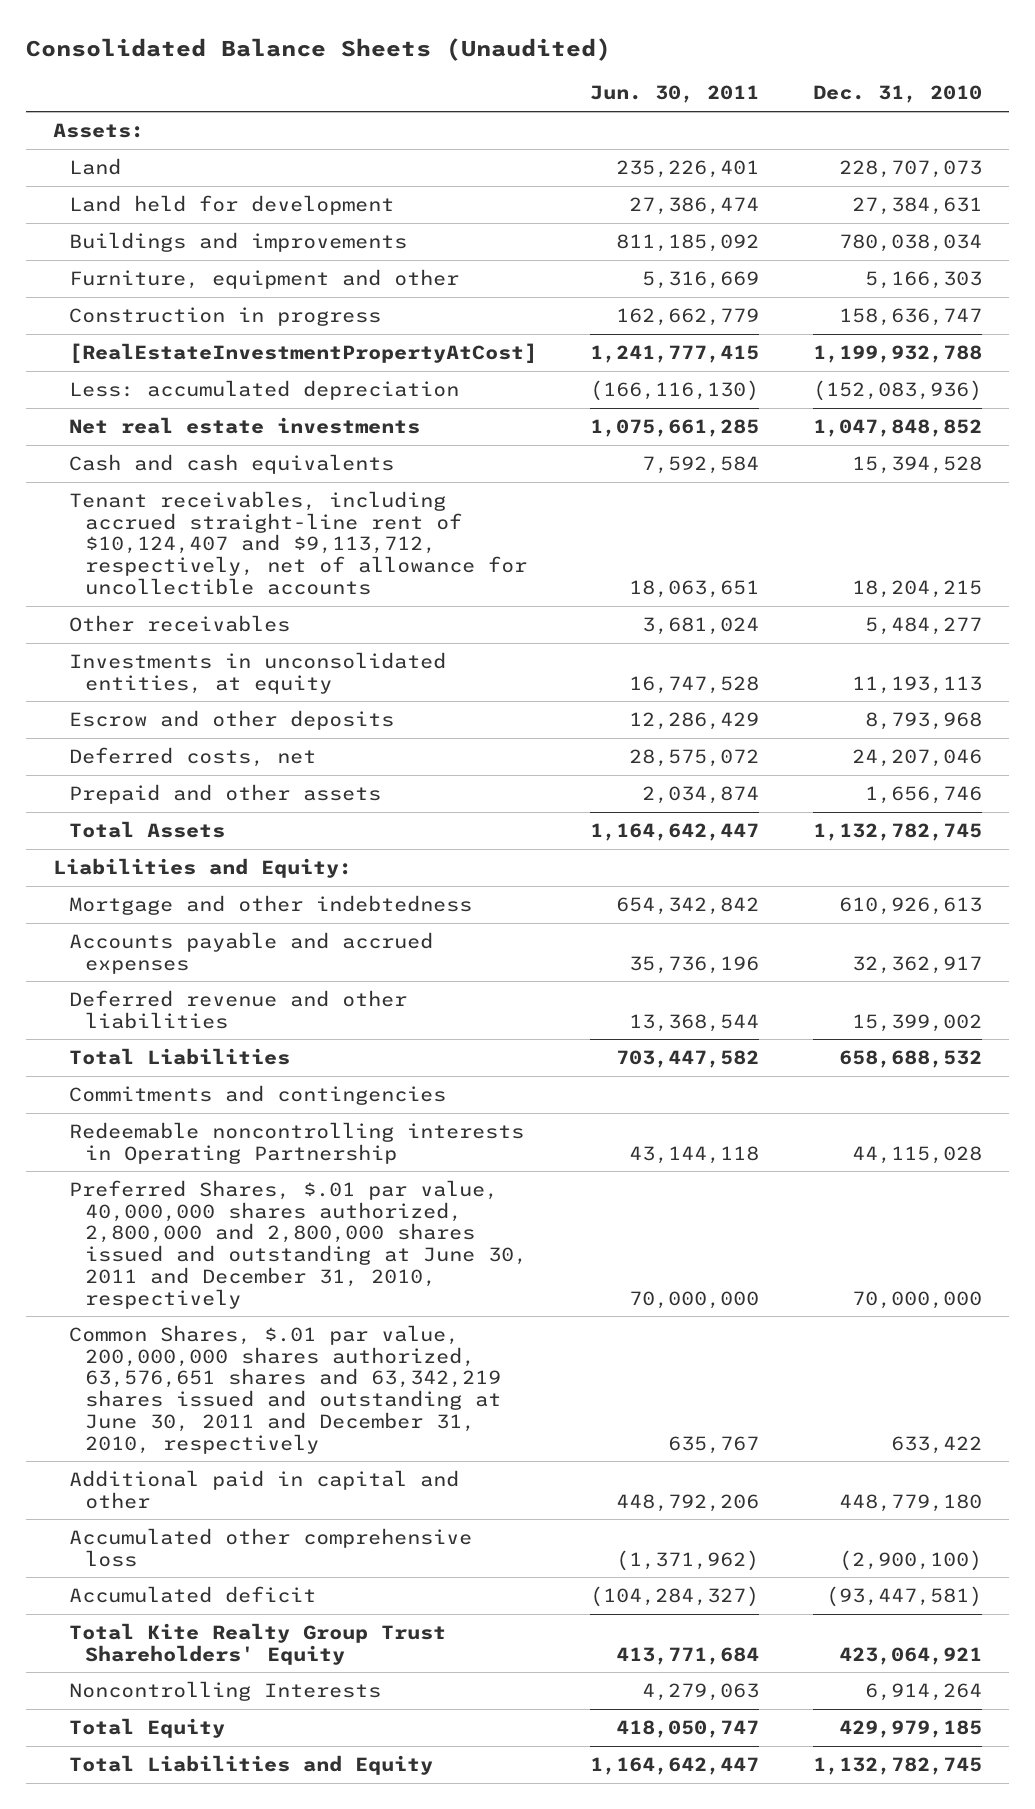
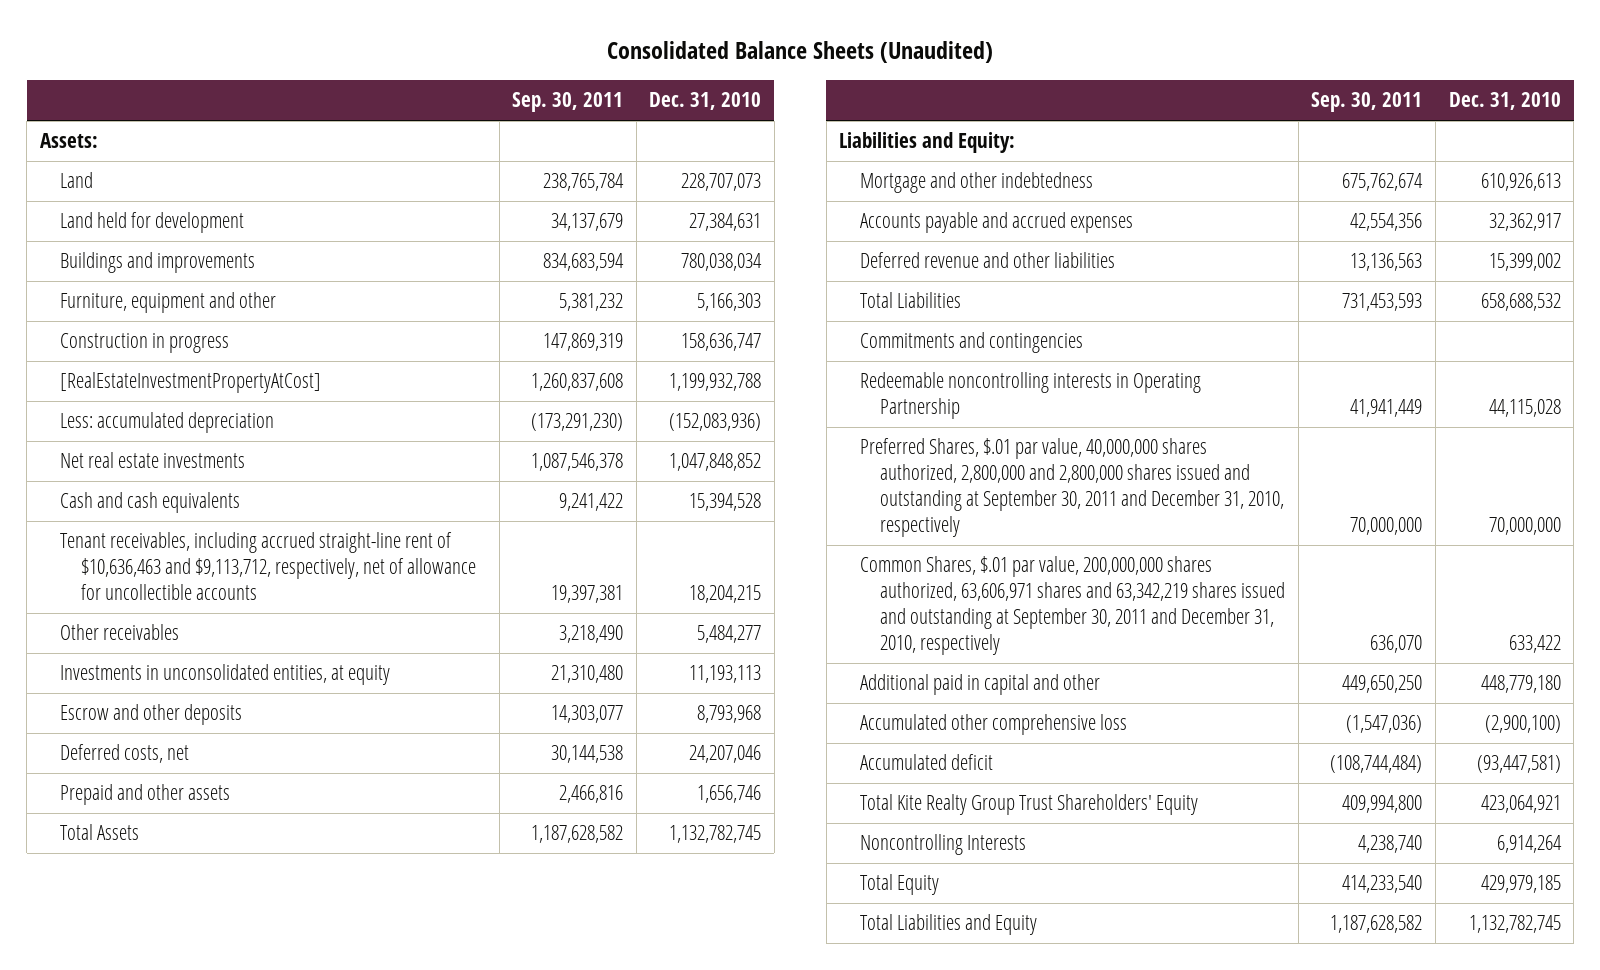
[590,85,760,104] Jun. 30, 2011 -> none
none -> [512,92,624,113] Sep. 30, 2011
[68,490,527,595] Tenant receivables, including accrued straight-line rent of $10,124,407 and $9,113,712, respectively, net of allowance for uncollectible accounts -> [60,532,477,601] Tenant receivables, including accrued straight-line rent of $10,636,463 and $9,113,712, respectively, net of allowance for uncollectible accounts
[68,1179,527,1309] Preferred Shares, $.01 par value, 40,000,000 shares authorized, 2,800,000 and 2,800,000 shares issued and outstanding at June 30, 2011 and December 31, 2010, respectively -> [859,438,1285,537] Preferred Shares, $.01 par value, 40,000,000 shares authorized, 2,800,000 and 2,800,000 shares issued and outstanding at September 30, 2011 and December 31, 2010, respectively
[68,1324,501,1454] Common Shares, $.01 par value, 200,000,000 shares authorized, 63,576,651 shares and 63,342,219 shares issued and outstanding at June 30, 2011 and December 31, 2010, respectively -> [859,556,1286,655] Common Shares, $.01 par value, 200,000,000 shares authorized, 63,606,971 shares and 63,342,219 shares issued and outstanding at September 30, 2011 and December 31, 2010, respectively

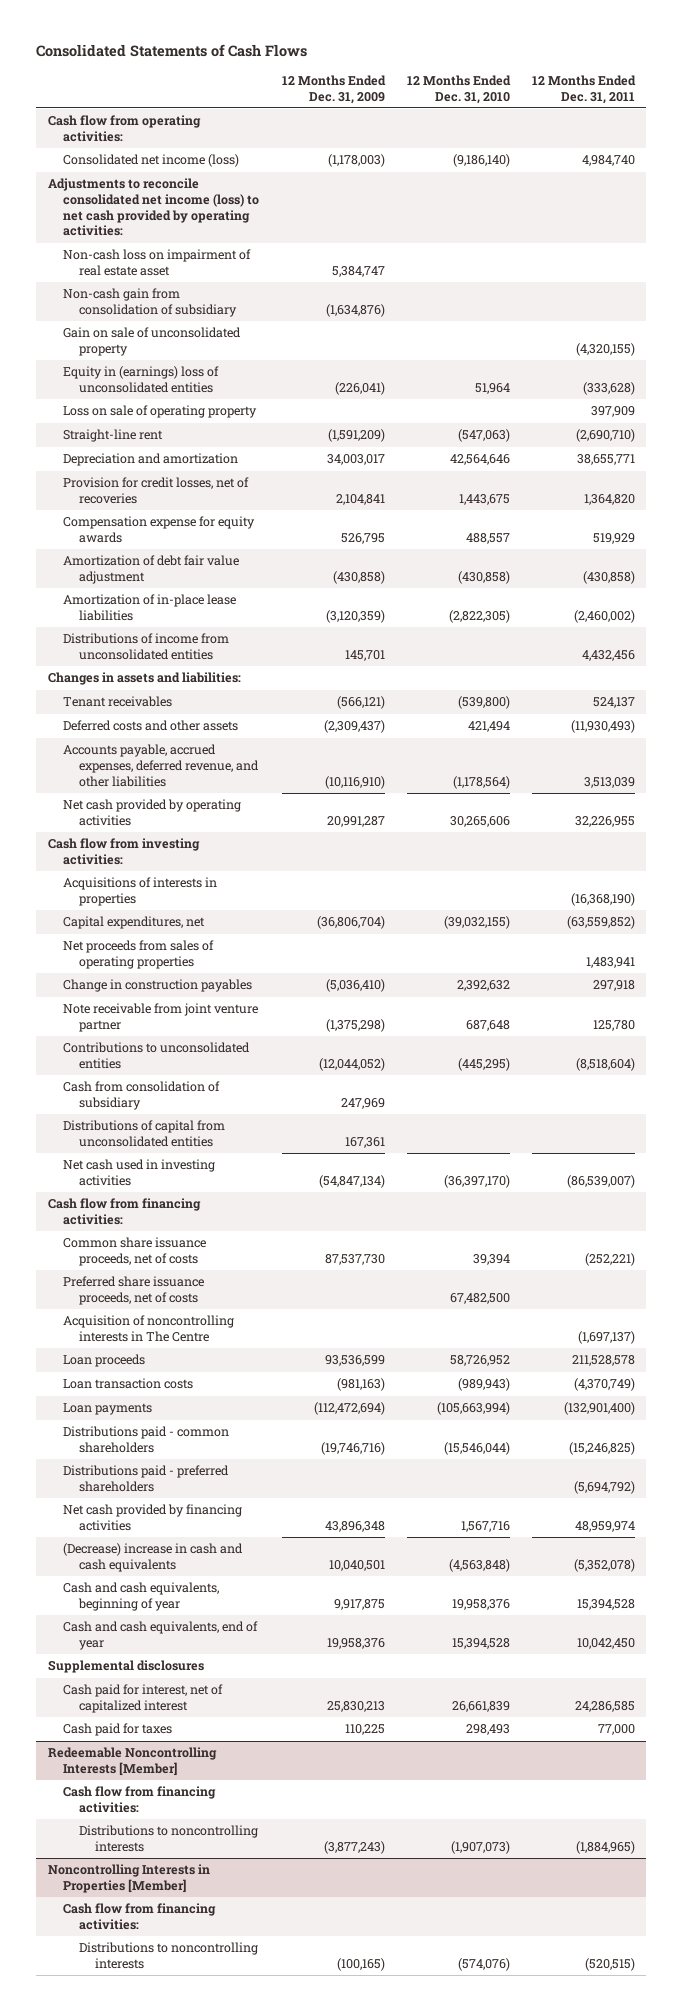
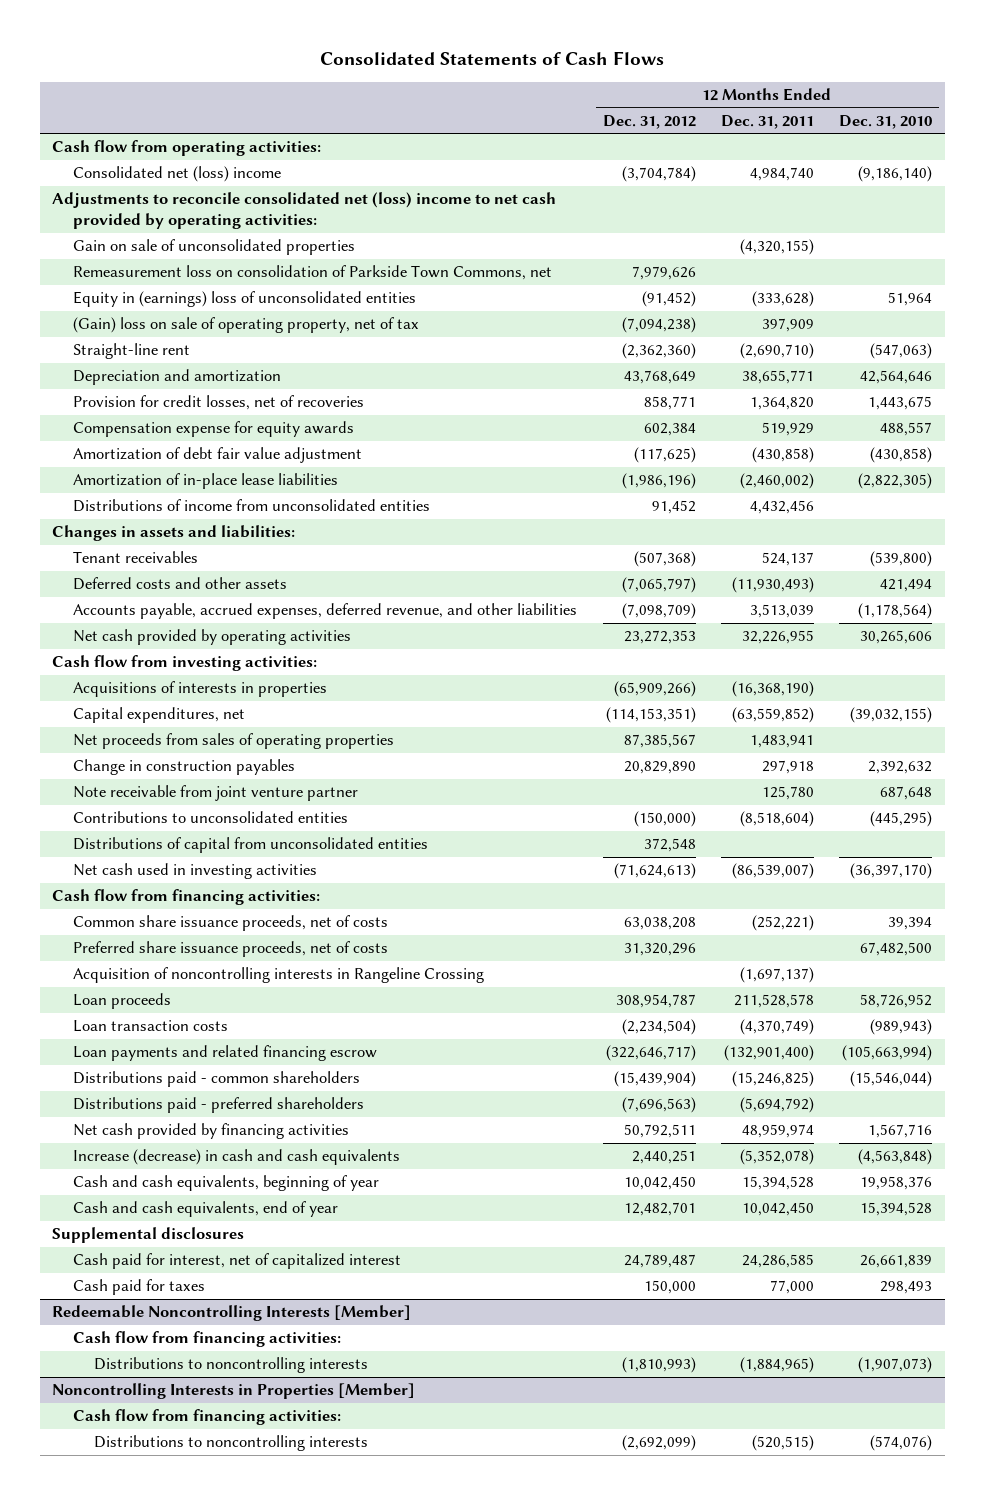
[281,74,386,104] 12 Months Ended Dec. 31, 2009 -> none
none -> [602,114,696,129] Dec. 31, 2012
[63,249,252,277] Non-cash loss on impairment of real estate asset -> none
[63,288,237,318] Non-cash gain from consolidation of subsidiary -> none
[63,154,240,168] Consolidated net income (loss) -> [73,166,282,183] Consolidated net (loss) income
[47,178,260,237] Adjustments to reconcile consolidated net income (loss) to net cash provided by operating activities: -> [52,192,557,230] Adjustments to reconcile consolidated net (loss) income to net cash provided by operating activities:
[63,327,242,357] Gain on sale of unconsolidated property -> [73,239,356,256] Gain on sale of unconsolidated properties
none -> [73,265,553,281] Remeasurement loss on consolidation of Parkside Town Commons, net
[63,405,258,419] Loss on sale of operating property -> [73,317,420,334] (Gain) loss on sale of operating property, net of tax
[63,1081,221,1111] Cash from consolidation of subsidiary -> none
[63,1315,235,1343] Acquisition of noncontrolling interests in The Centre -> [73,967,485,984] Acquisition of noncontrolling interests in Rangeline Crossing
[63,1403,153,1416] Loan payments -> [73,1045,378,1062] Loan payments and related financing escrow
[63,1543,244,1573] (Decrease) increase in cash and cash equivalents -> [73,1149,401,1166] Increase (decrease) in cash and cash equivalents

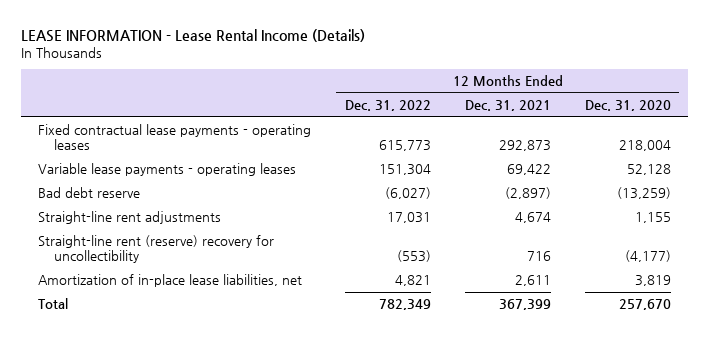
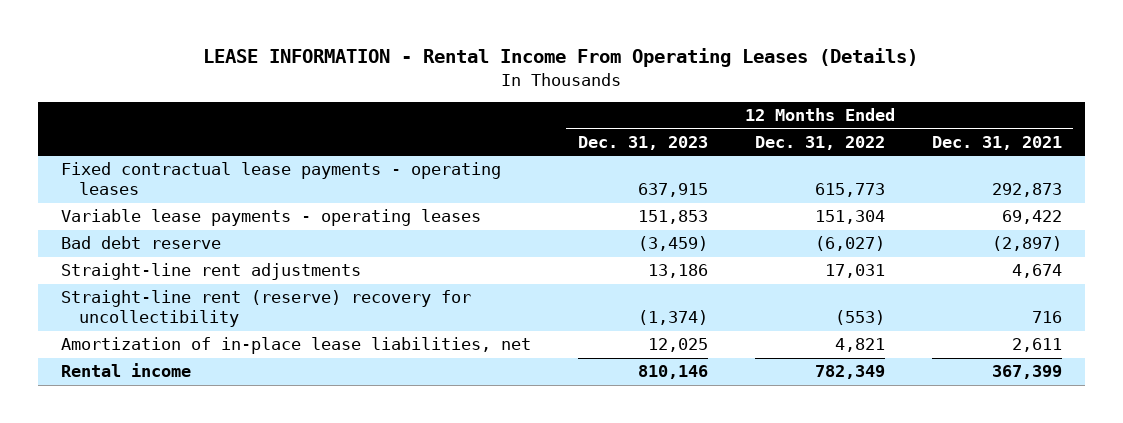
[20,28,365,42] LEASE INFORMATION - Lease Rental Income (Details) -> [203,48,919,68] LEASE INFORMATION - Rental Income From Operating Leases (Details)
[584,99,671,111] Dec. 31, 2020 -> none
none -> [577,136,708,151] Dec. 31, 2023
[37,298,68,310] Total -> [61,363,192,378] Rental income

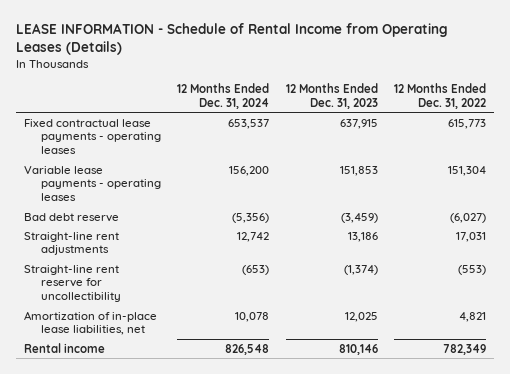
[203,48,919,68] LEASE INFORMATION - Rental Income From Operating Leases (Details) -> [15,22,448,55] LEASE INFORMATION - Schedule of Rental Income from Operating Leases (Details)
[931,136,1062,151] Dec. 31, 2021 -> none
none -> [177,82,270,109] 12 Months Ended Dec. 31, 2024
[61,290,472,328] Straight-line rent (reserve) recovery for uncollectibility -> [24,264,121,303] Straight-line rent reserve for uncollectibility

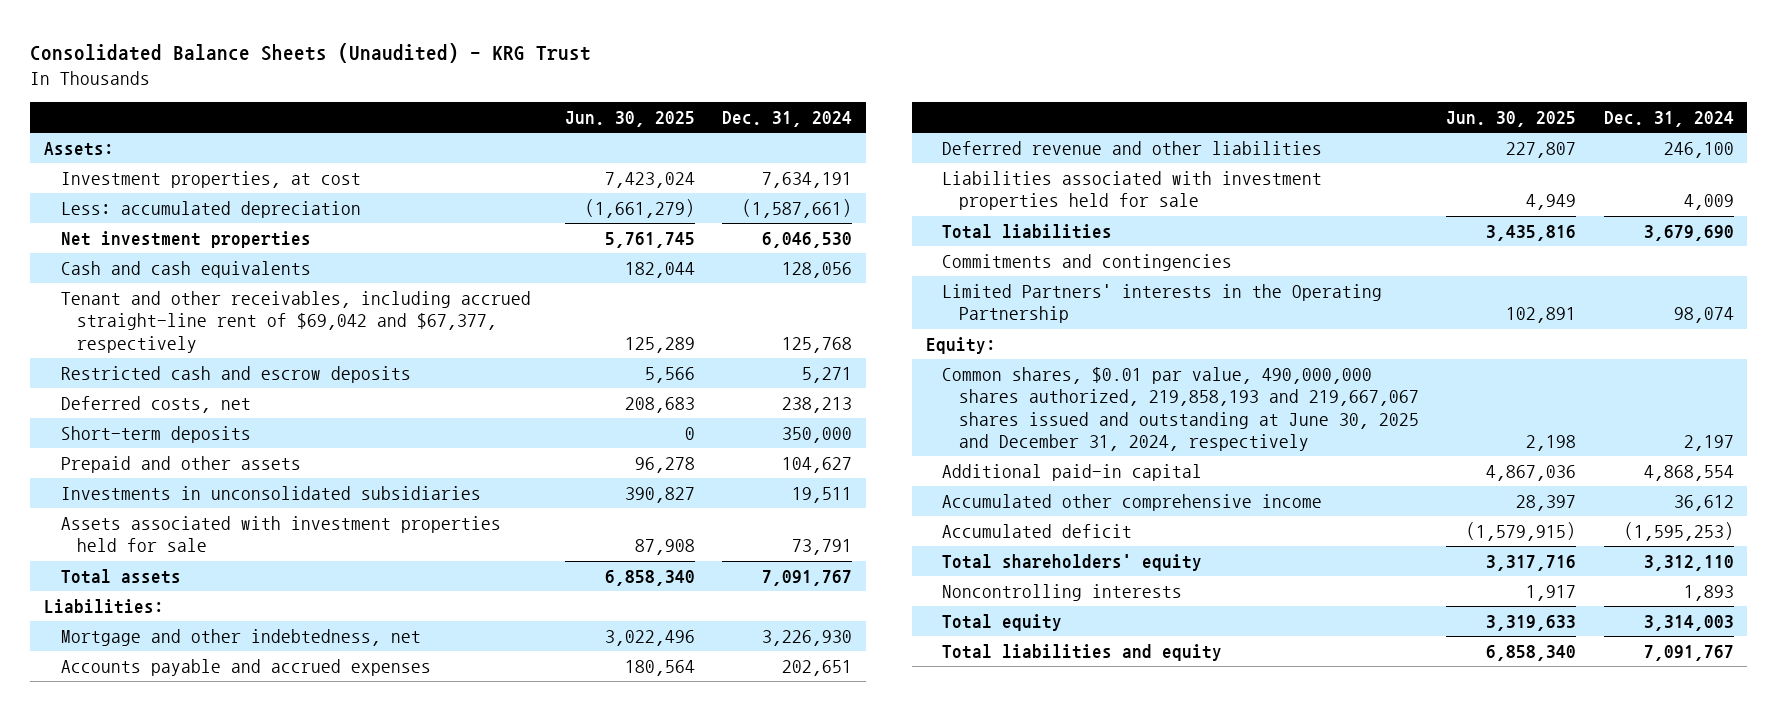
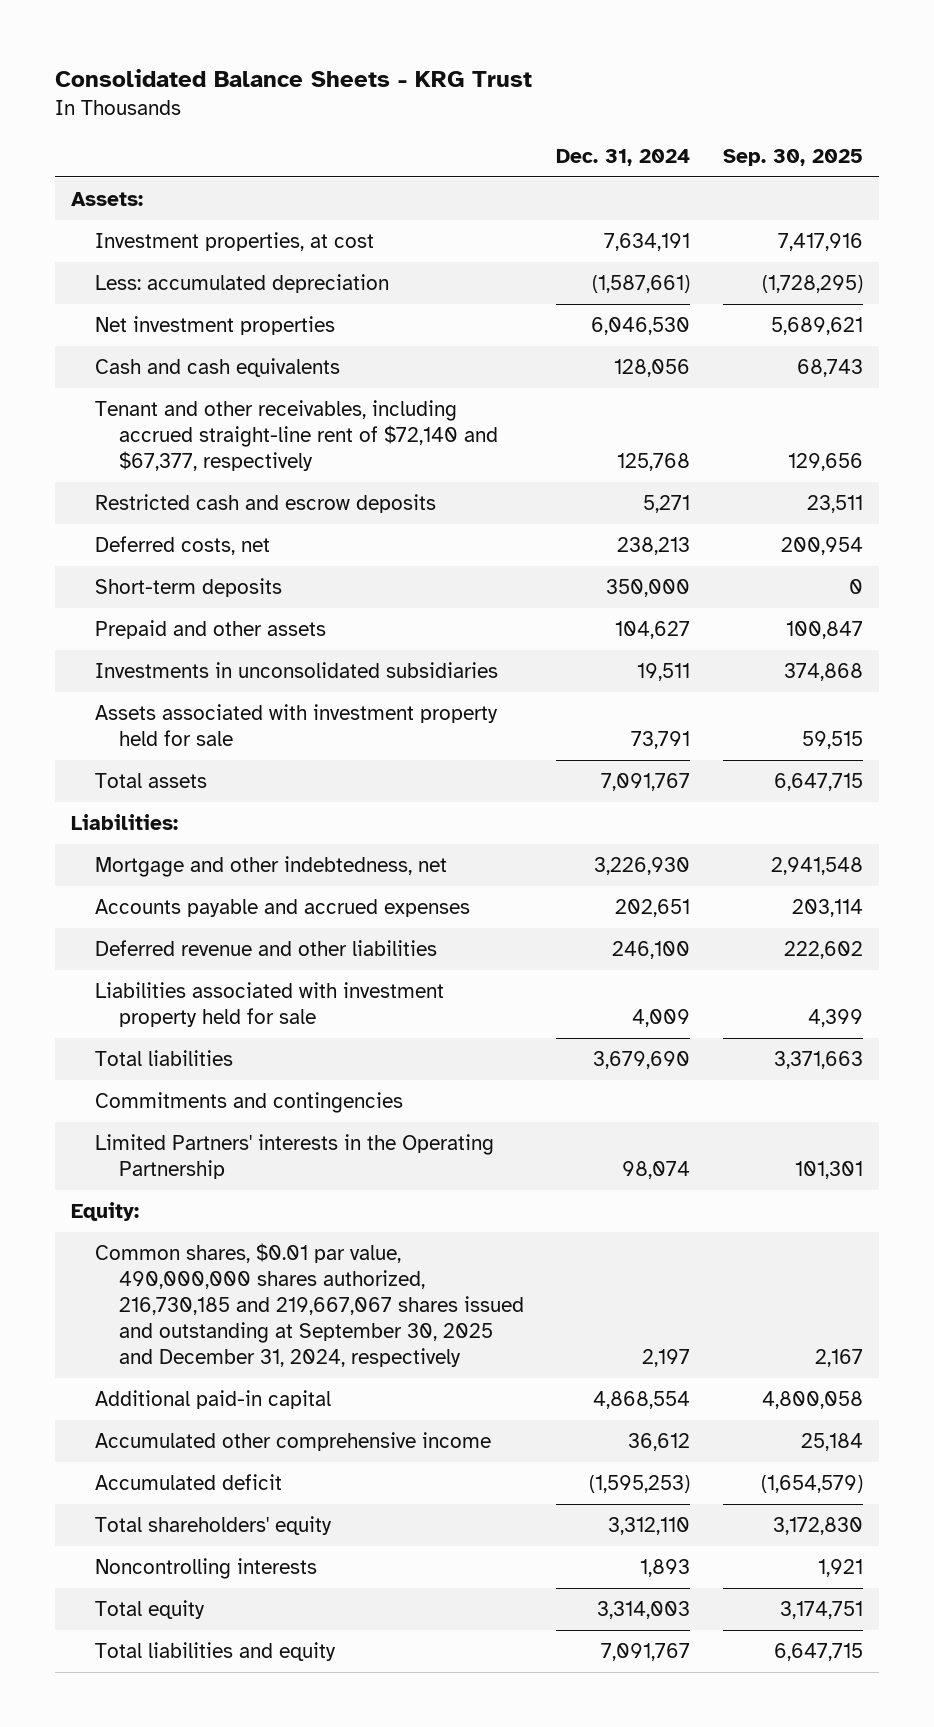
[30,43,592,64] Consolidated Balance Sheets (Unaudited) - KRG Trust -> [55,68,533,87] Consolidated Balance Sheets - KRG Trust
[564,111,695,128] Jun. 30, 2025 -> none
none -> [722,148,863,166] Sep. 30, 2025
[60,291,531,353] Tenant and other receivables, including accrued straight-line rent of $69,042 and $67,377, respectively -> [95,399,499,472] Tenant and other receivables, including accrued straight-line rent of $72,140 and $67,377, respectively
[60,516,501,553] Assets associated with investment properties held for sale -> [95,703,499,746] Assets associated with investment property held for sale
[942,171,1323,211] Liabilities associated with investment properties held for sale -> [95,981,445,1027] Liabilities associated with investment property held for sale
[942,367,1419,451] Common shares, $0.01 par value, 490,000,000 shares authorized, 219,858,193 and 219,667,067 shares issued and outstanding at June 30, 2025 and December 31, 2024, respectively -> [95,1242,525,1368] Common shares, $0.01 par value, 490,000,000 shares authorized, 216,730,185 and 219,667,067 shares issued and outstanding at September 30, 2025 and December 31, 2024, respectively

